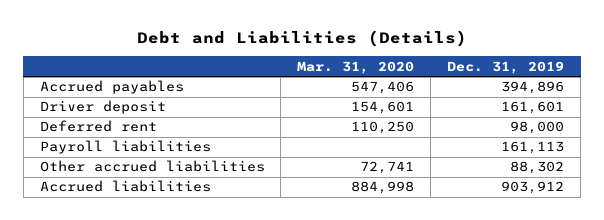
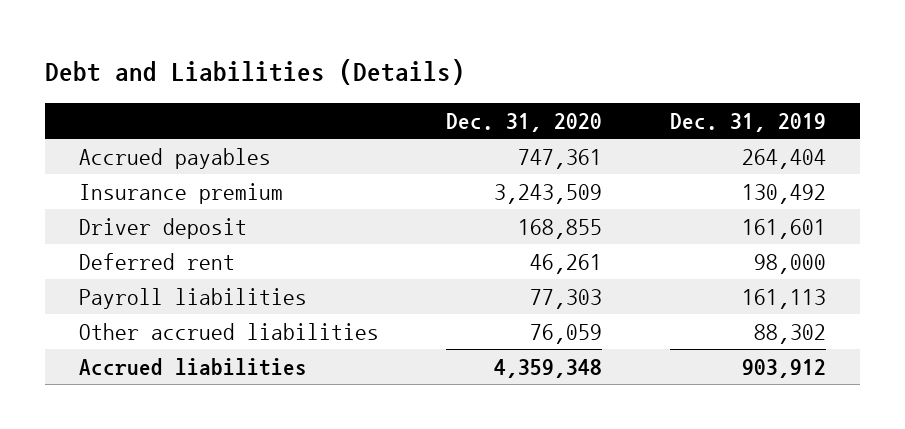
[297,60,415,74] Mar. 31, 2020 -> none
none -> [446,113,603,133] Dec. 31, 2020
[501,81,565,95] 394,896 -> [742,148,827,169] 264,404
none -> [78,182,283,204] Insurance premium

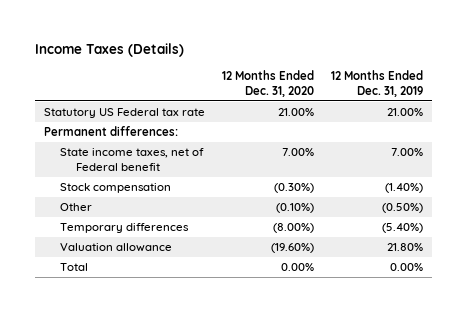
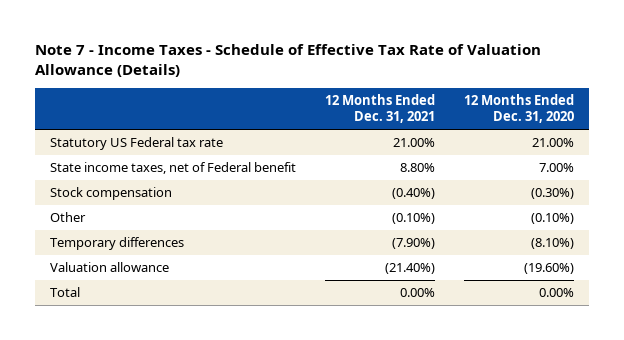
[35,42,185,57] Income Taxes (Details) -> [35,43,542,77] Note 7 - Income Taxes - Schedule of Effective Tax Rate of Valuation Allowance (Details)
[331,69,424,97] 12 Months Ended Dec. 31, 2019 -> none
none -> [324,94,435,124] 12 Months Ended Dec. 31, 2021
[44,126,179,137] Permanent differences: -> none
[273,223,315,234] (8.00%) -> [531,238,575,250] (8.10%)

